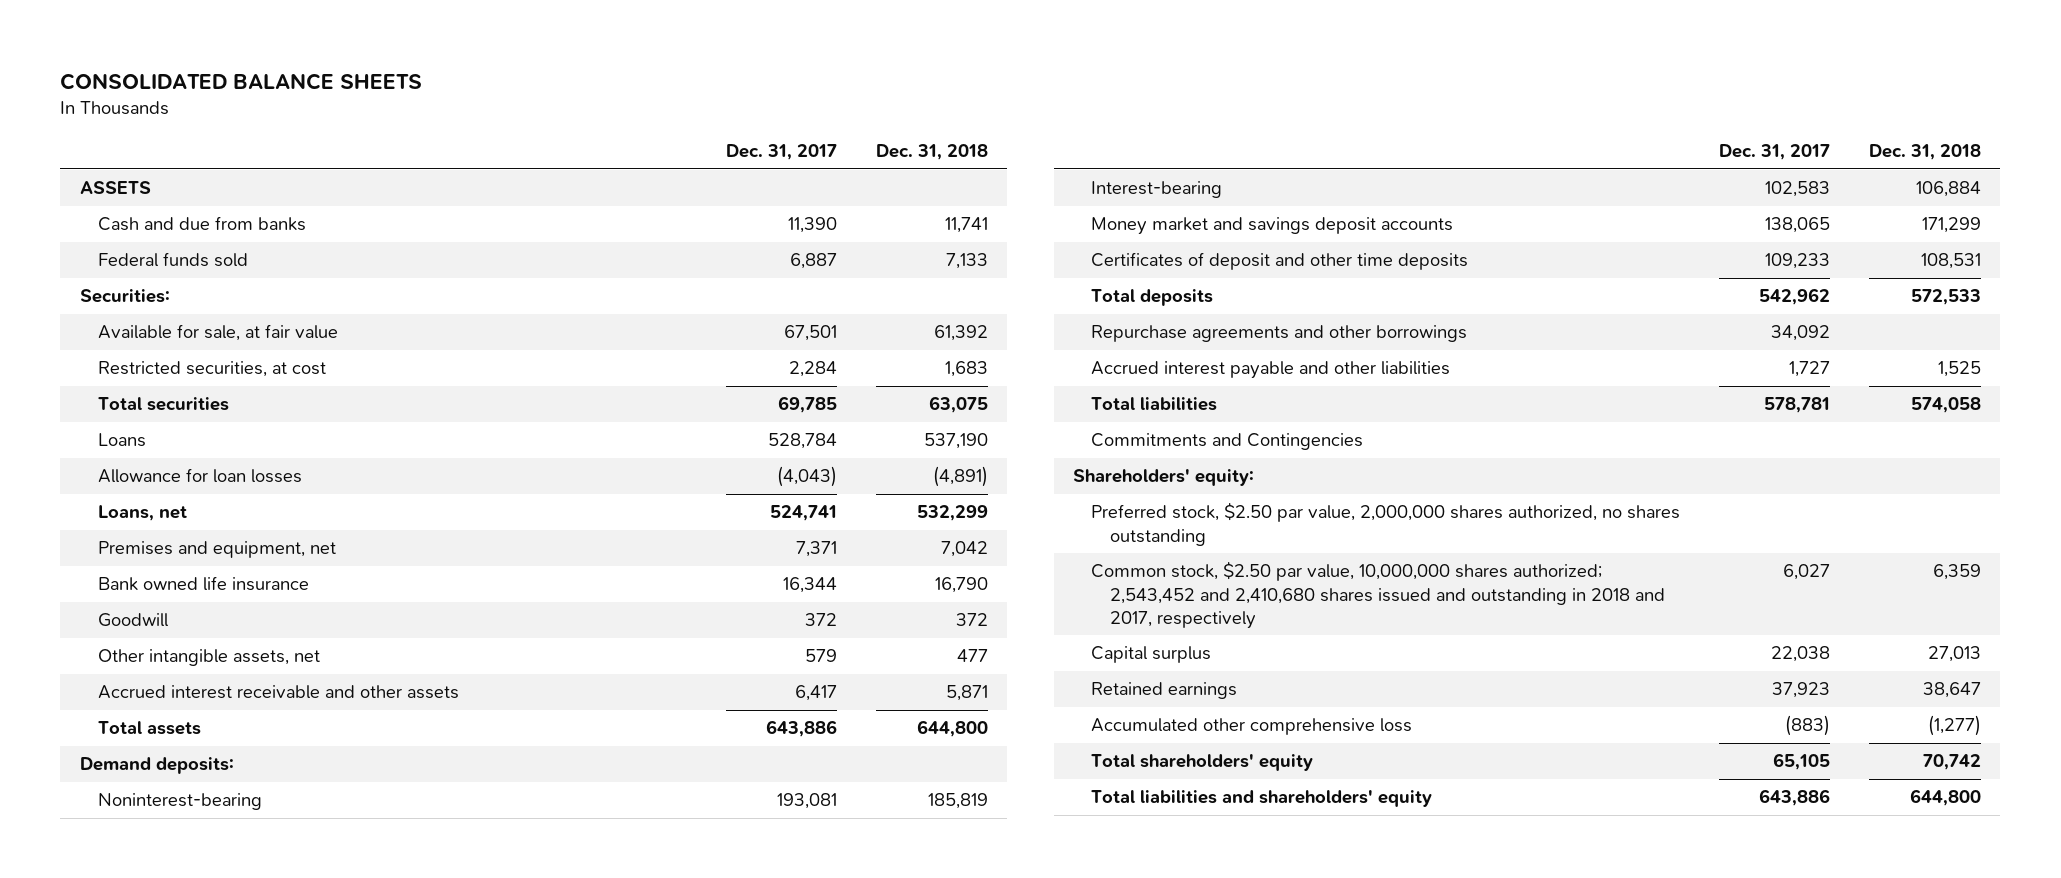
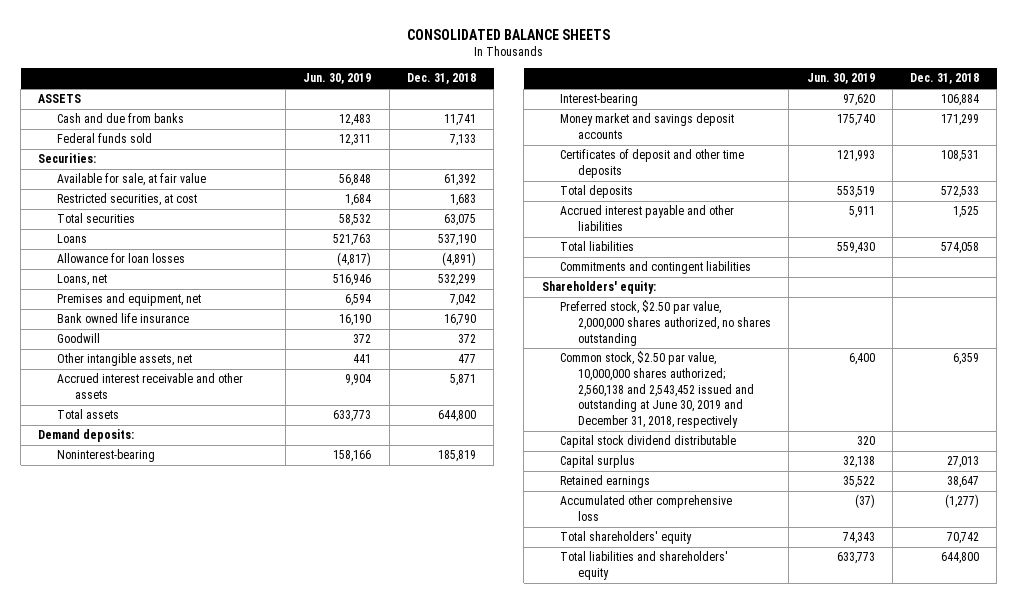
[726,144,838,161] Dec. 31, 2017 -> none
none -> [303,73,372,85] Jun. 30, 2019
[1091,325,1468,343] Repurchase agreements and other borrowings -> none
[1091,433,1364,451] Commitments and Contingencies -> [559,261,751,275] Commitments and contingent liabilities
[1091,561,1665,629] Common stock, $2.50 par value, 10,000,000 shares authorized; 2,543,452 and 2,410,680 shares issued and outstanding in 2018 and 2017, respectively -> [559,351,755,428] Common stock, $2.50 par value, 10,000,000 shares authorized; 2,560,138 and 2,543,452 issued and outstanding at June 30, 2019 and December 31, 2018, respectively
none -> [559,435,736,449] Capital stock dividend distributable

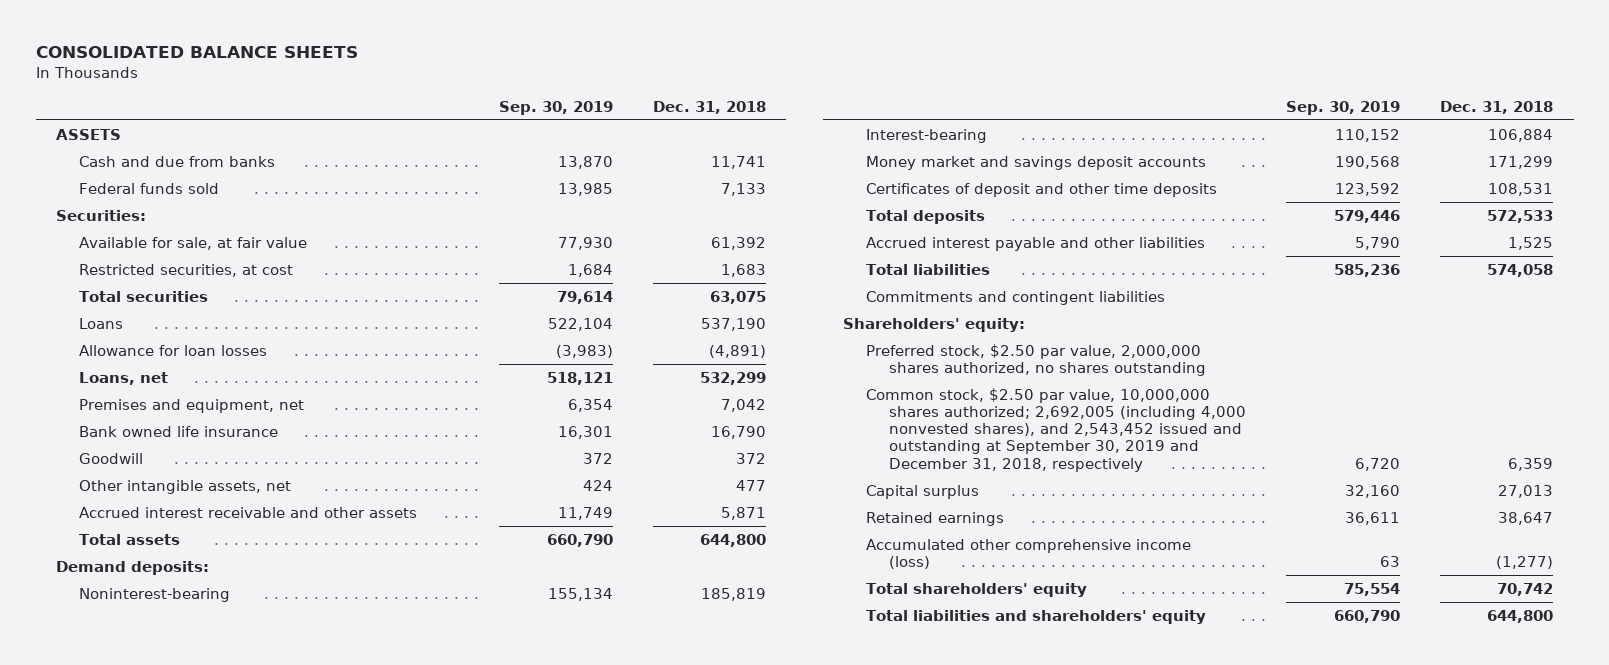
[303,73,372,85] Jun. 30, 2019 -> none
none -> [499,100,614,115] Sep. 30, 2019
[559,435,736,449] Capital stock dividend distributable -> none
[559,351,755,428] Common stock, $2.50 par value, 10,000,000 shares authorized; 2,560,138 and 2,543,452 issued and outstanding at June 30, 2019 and December 31, 2018, respectively -> [865,387,1246,472] Common stock, $2.50 par value, 10,000,000 shares authorized; 2,692,005 (including 4,000 nonvested shares), and 2,543,452 issued and outstanding at September 30, 2019 and December 31, 2018, respectively
[559,495,732,522] Accumulated other comprehensive loss -> [865,538,1191,570] Accumulated other comprehensive income (loss)

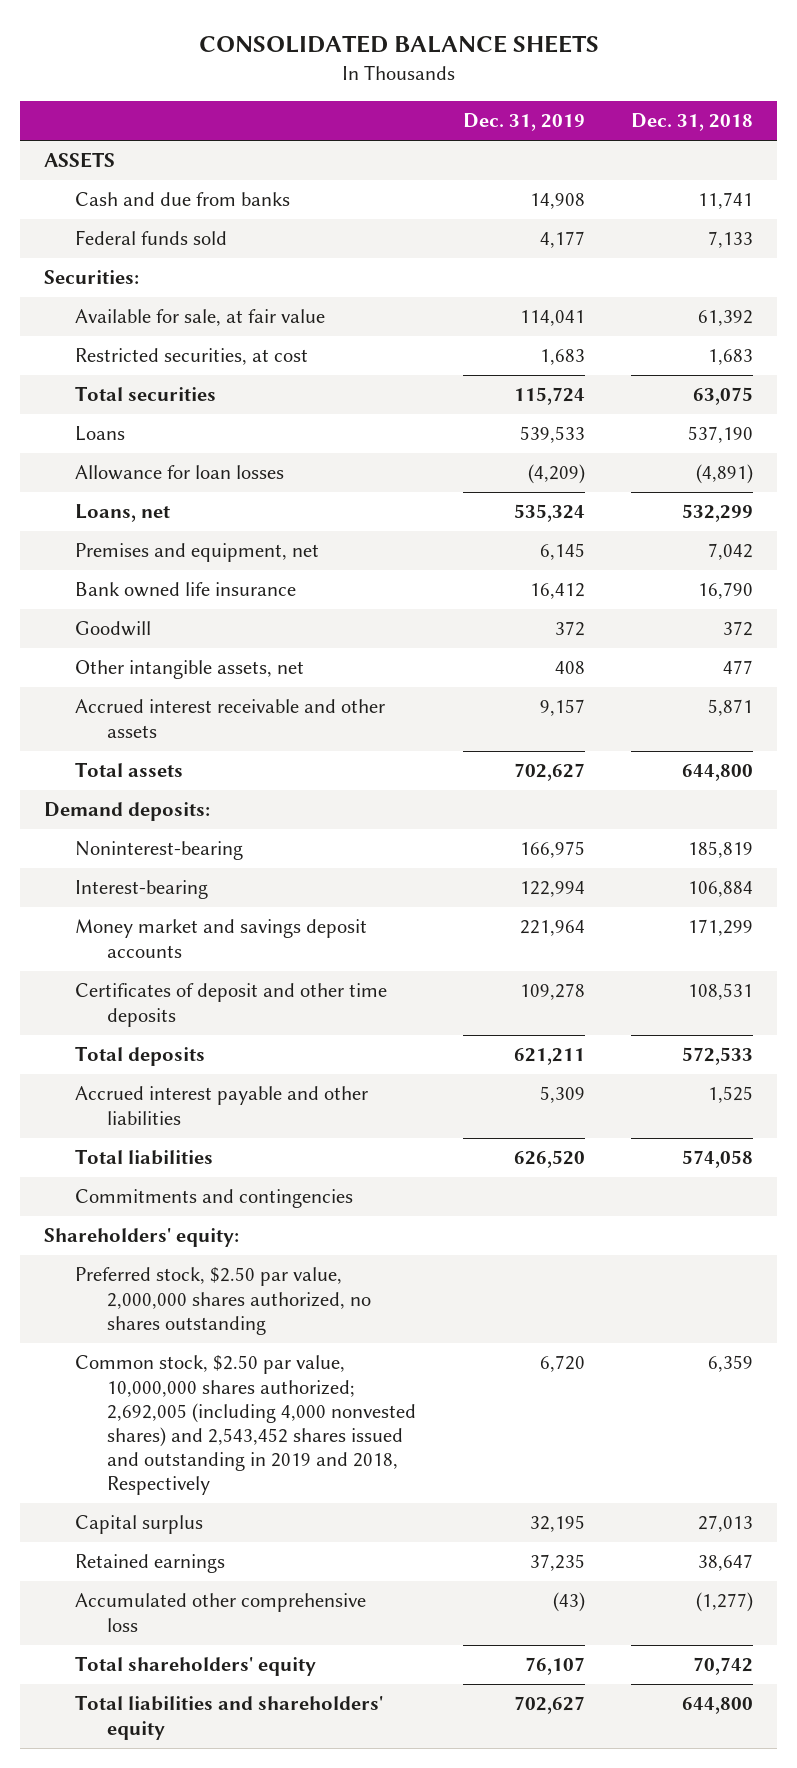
[499,100,614,115] Sep. 30, 2019 -> none
none -> [462,113,585,132] Dec. 31, 2019
[865,290,1165,305] Commitments and contingent liabilities -> [75,1189,354,1209] Commitments and contingencies
[865,387,1246,472] Common stock, $2.50 par value, 10,000,000 shares authorized; 2,692,005 (including 4,000 nonvested shares), and 2,543,452 issued and outstanding at September 30, 2019 and December 31, 2018, respectively -> [75,1355,416,1496] Common stock, $2.50 par value, 10,000,000 shares authorized; 2,692,005 (including 4,000 nonvested shares) and 2,543,452 shares issued and outstanding in 2019 and 2018, Respectively
[865,538,1191,570] Accumulated other comprehensive income (loss) -> [75,1593,367,1632] Accumulated other comprehensive loss

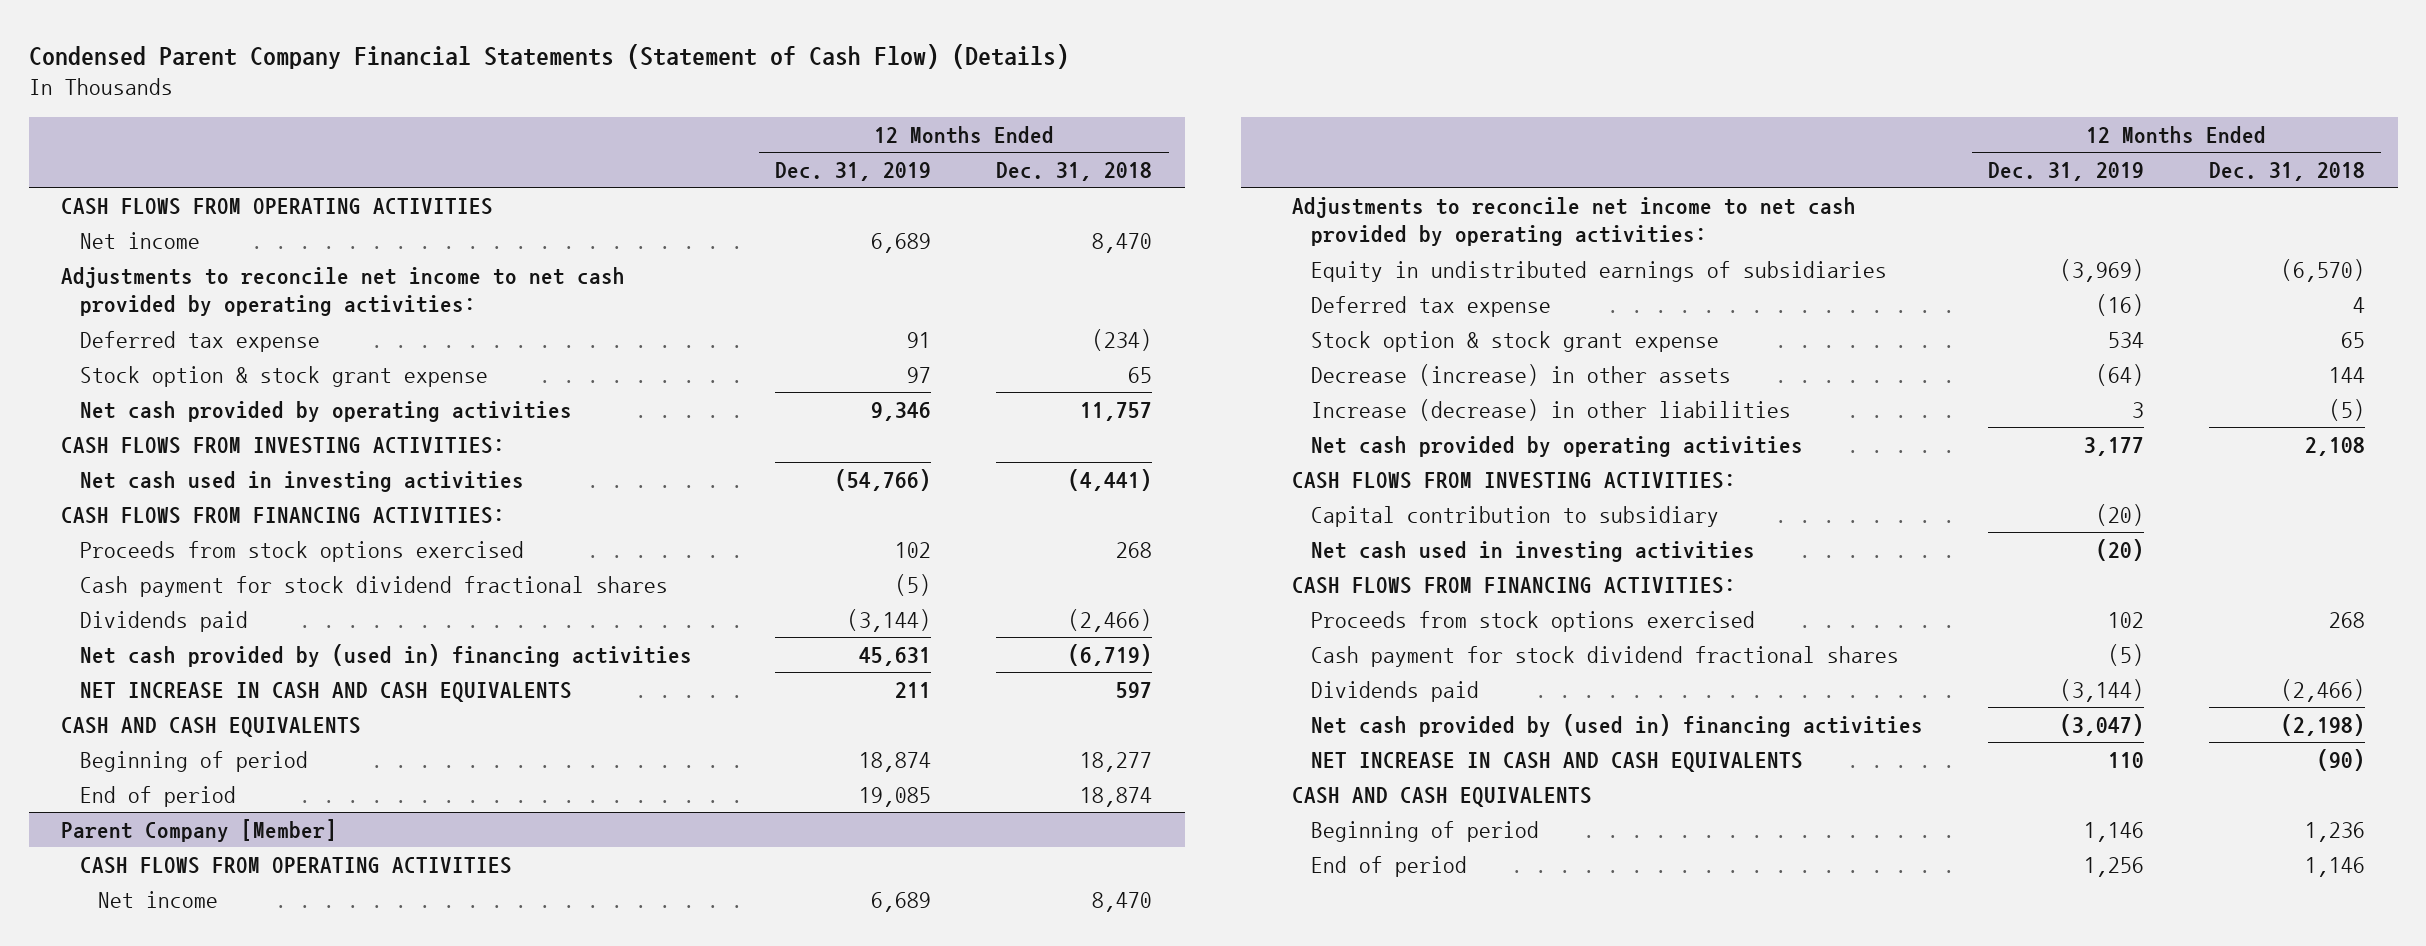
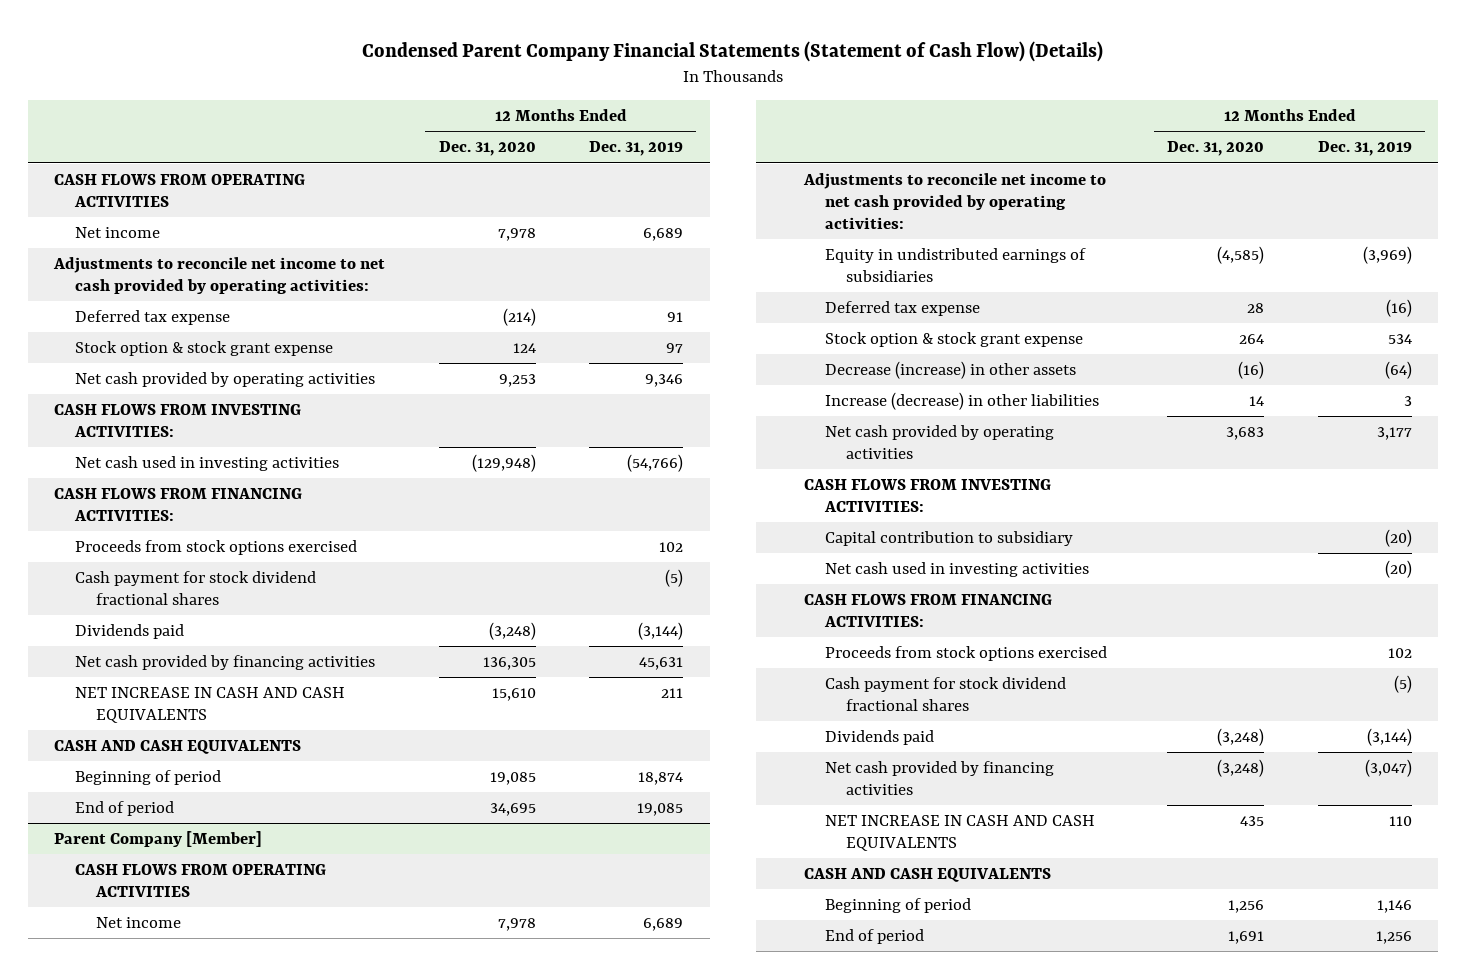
[996,161,1153,181] Dec. 31, 2018 -> none
none -> [438,141,536,157] Dec. 31, 2020
[79,643,692,667] Net cash provided by (used in) financing activities -> [75,654,376,670] Net cash provided by financing activities
[1310,713,1923,737] Net cash provided by (used in) financing activities -> [825,760,1055,796] Net cash provided by financing activities

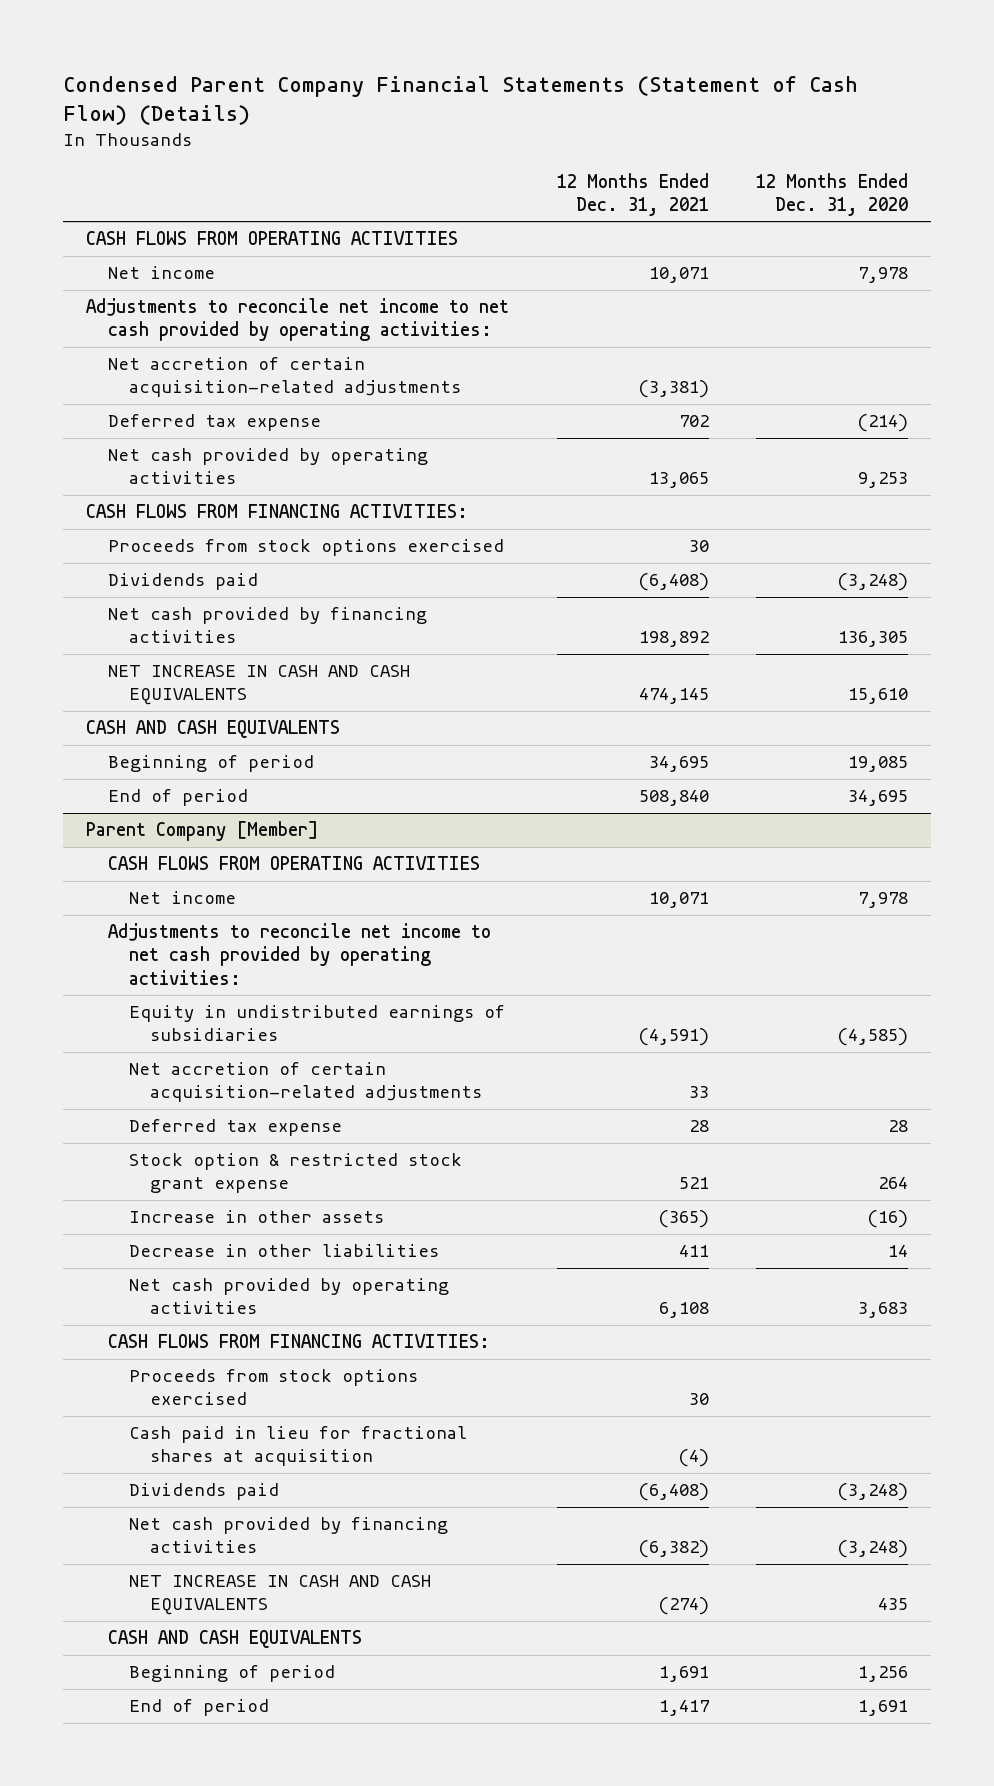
[589,141,684,157] Dec. 31, 2019 -> none
none -> [556,172,709,216] 12 Months Ended Dec. 31, 2021
none -> [107,357,461,398] Net accretion of certain acquisition-related adjustments
[75,340,334,356] Stock option & stock grant expense -> none
[54,403,302,438] CASH FLOWS FROM INVESTING ACTIVITIES: -> none
[75,455,340,471] Net cash used in investing activities -> none
[75,570,317,606] Cash payment for stock dividend fractional shares -> none
none -> [128,1062,482,1103] Net accretion of certain acquisition-related adjustments
[825,331,1084,347] Stock option & stock grant expense -> [128,1153,462,1194] Stock option & restricted stock grant expense
[825,360,1077,379] Decrease (increase) in other assets -> [128,1210,384,1224] Increase in other assets
[825,391,1100,410] Increase (decrease) in other liabilities -> [128,1244,439,1258] Decrease in other liabilities
[804,478,1052,513] CASH FLOWS FROM INVESTING ACTIVITIES: -> none
[825,530,1074,546] Capital contribution to subsidiary -> none
[825,561,1090,577] Net cash used in investing activities -> none
[825,676,1067,712] Cash payment for stock dividend fractional shares -> none
none -> [128,1426,467,1467] Cash paid in lieu for fractional shares at acquisition

